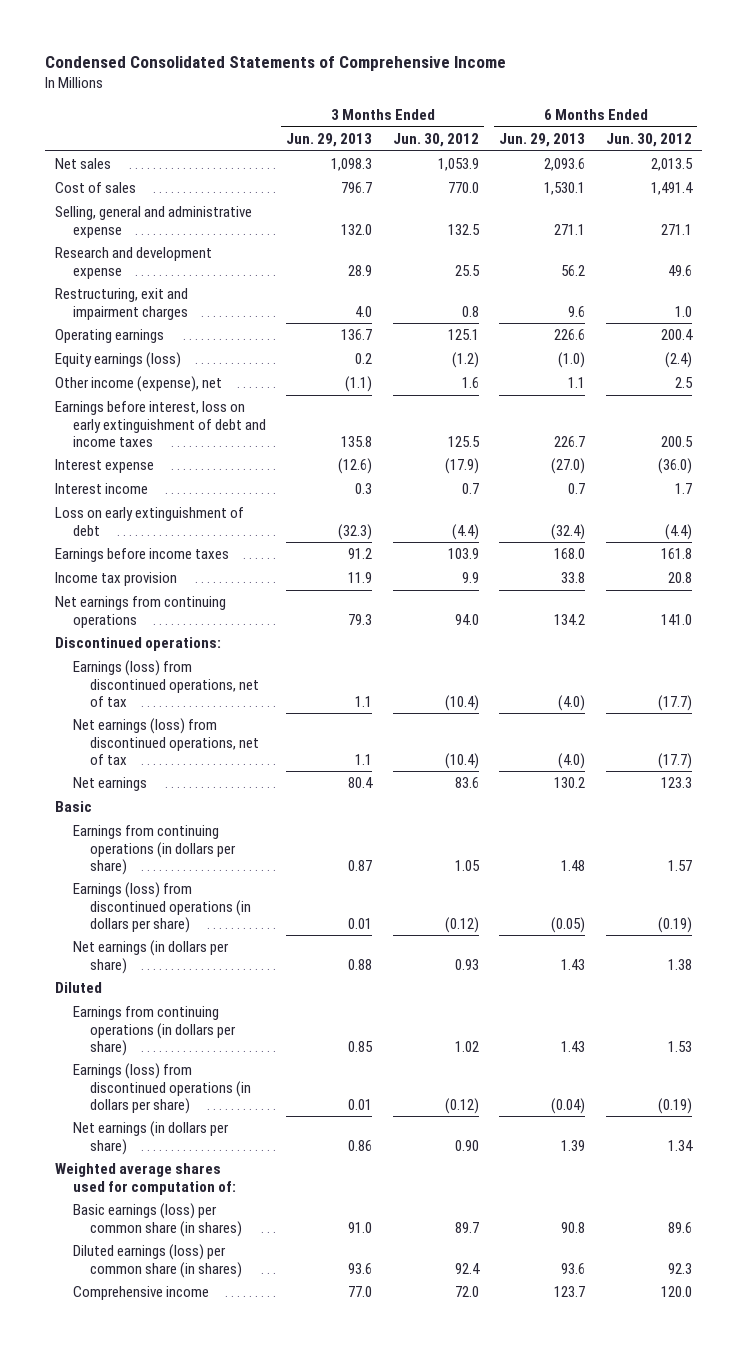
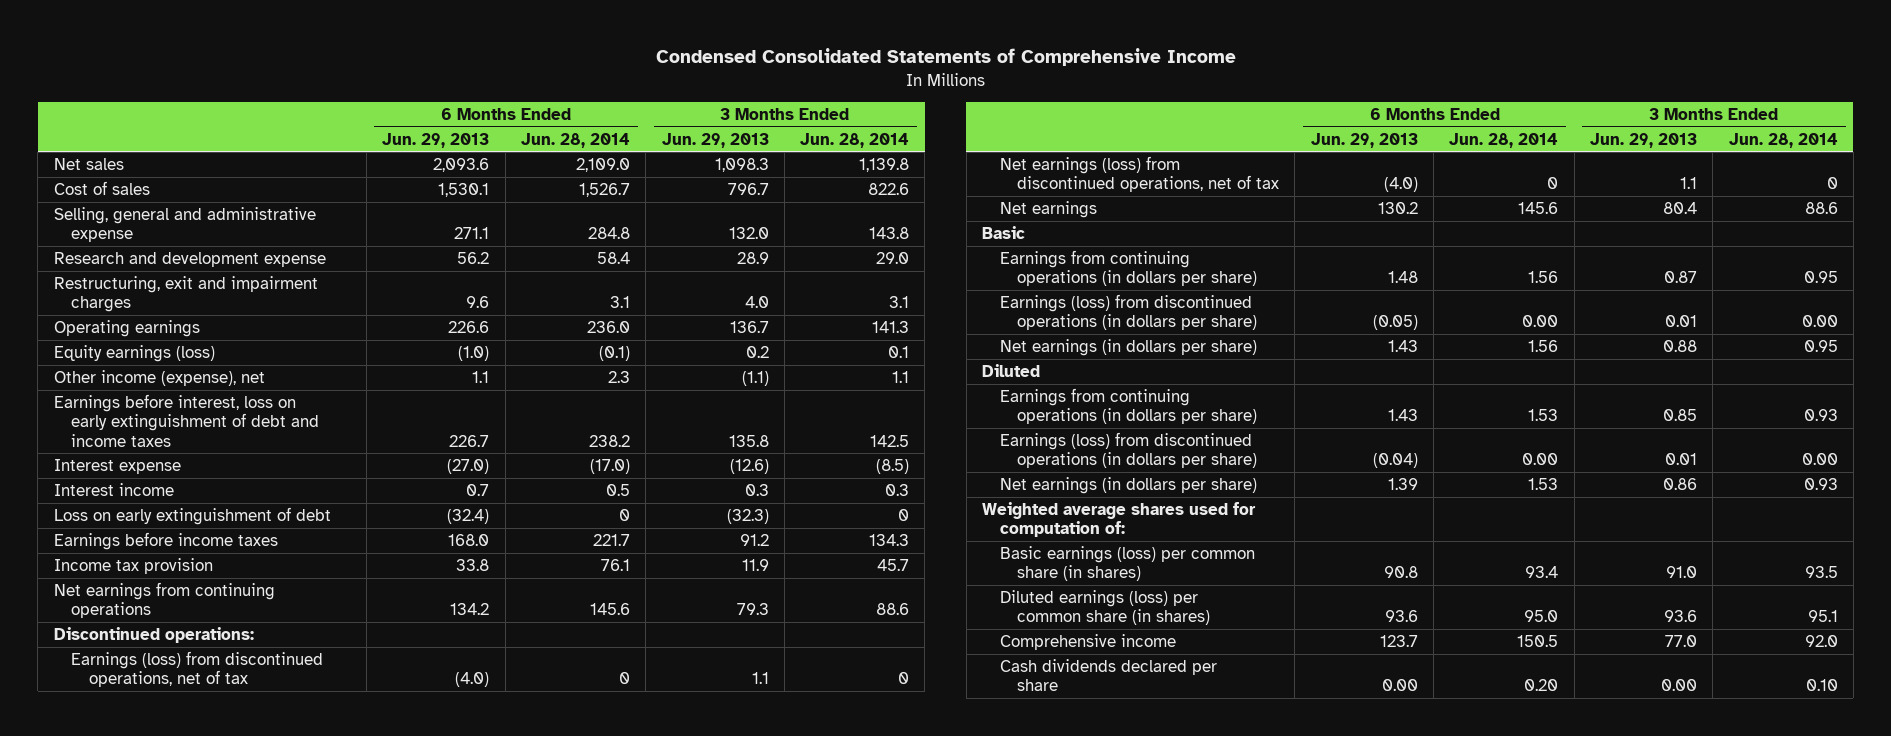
[392,133,479,148] Jun. 30, 2012 -> none
[606,133,693,148] Jun. 30, 2012 -> none
none -> [520,132,630,148] Jun. 28, 2014
none -> [800,132,910,148] Jun. 28, 2014
none -> [999,658,1217,692] Cash dividends declared per share

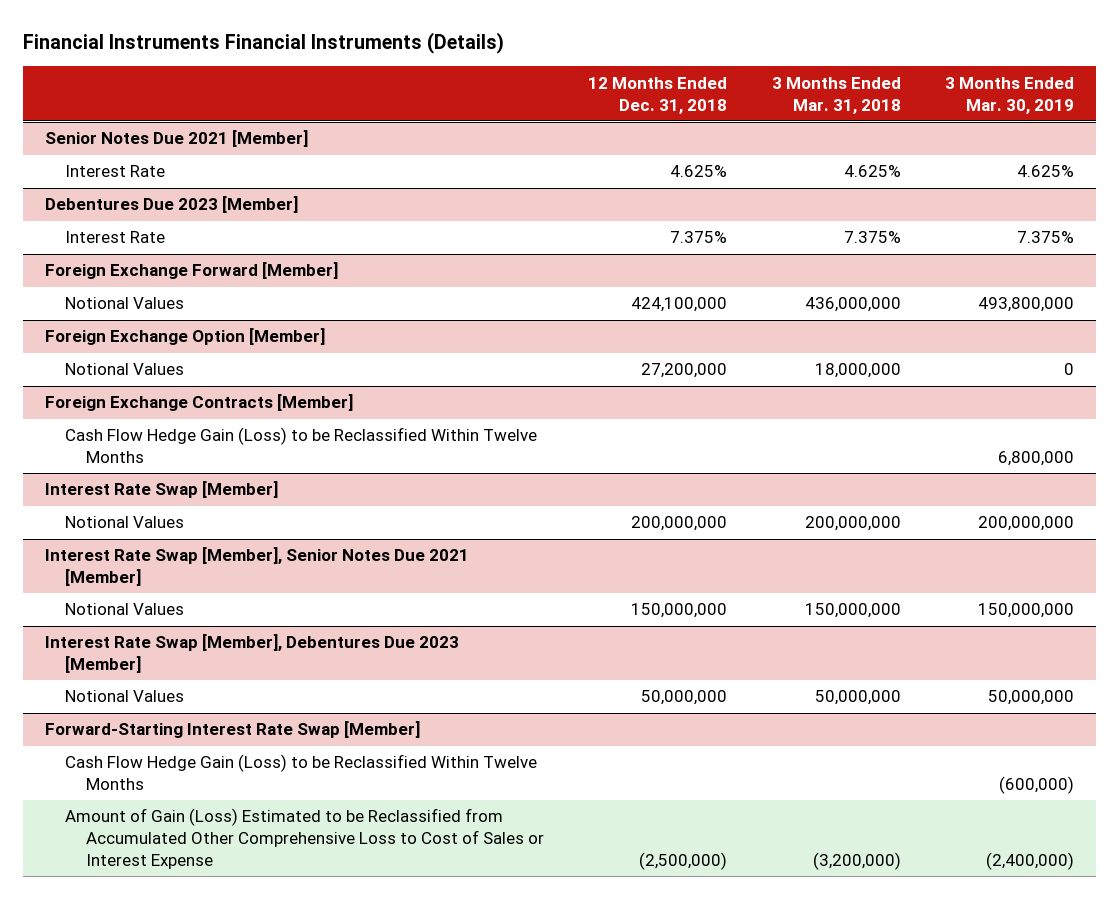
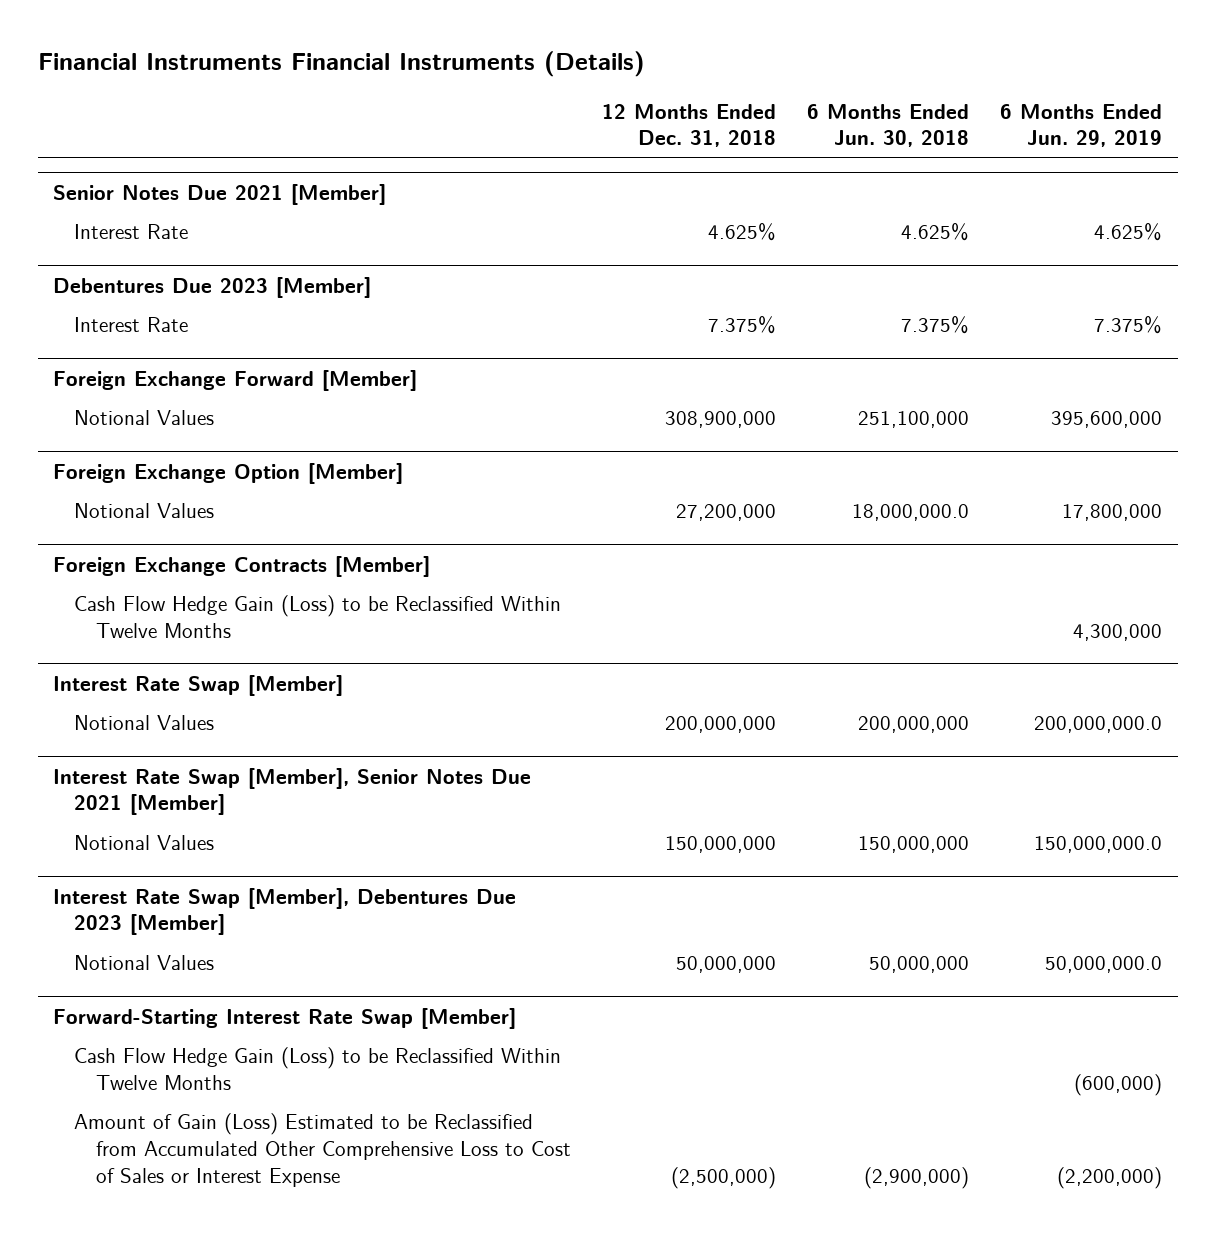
[771,76,901,114] 3 Months Ended Mar. 31, 2018 -> none
[944,76,1074,114] 3 Months Ended Mar. 30, 2019 -> none
none -> [807,103,970,148] 6 Months Ended Jun. 30, 2018
none -> [1000,103,1163,148] 6 Months Ended Jun. 29, 2019
[631,297,728,313] 424,100,000 -> [664,411,776,429] 308,900,000

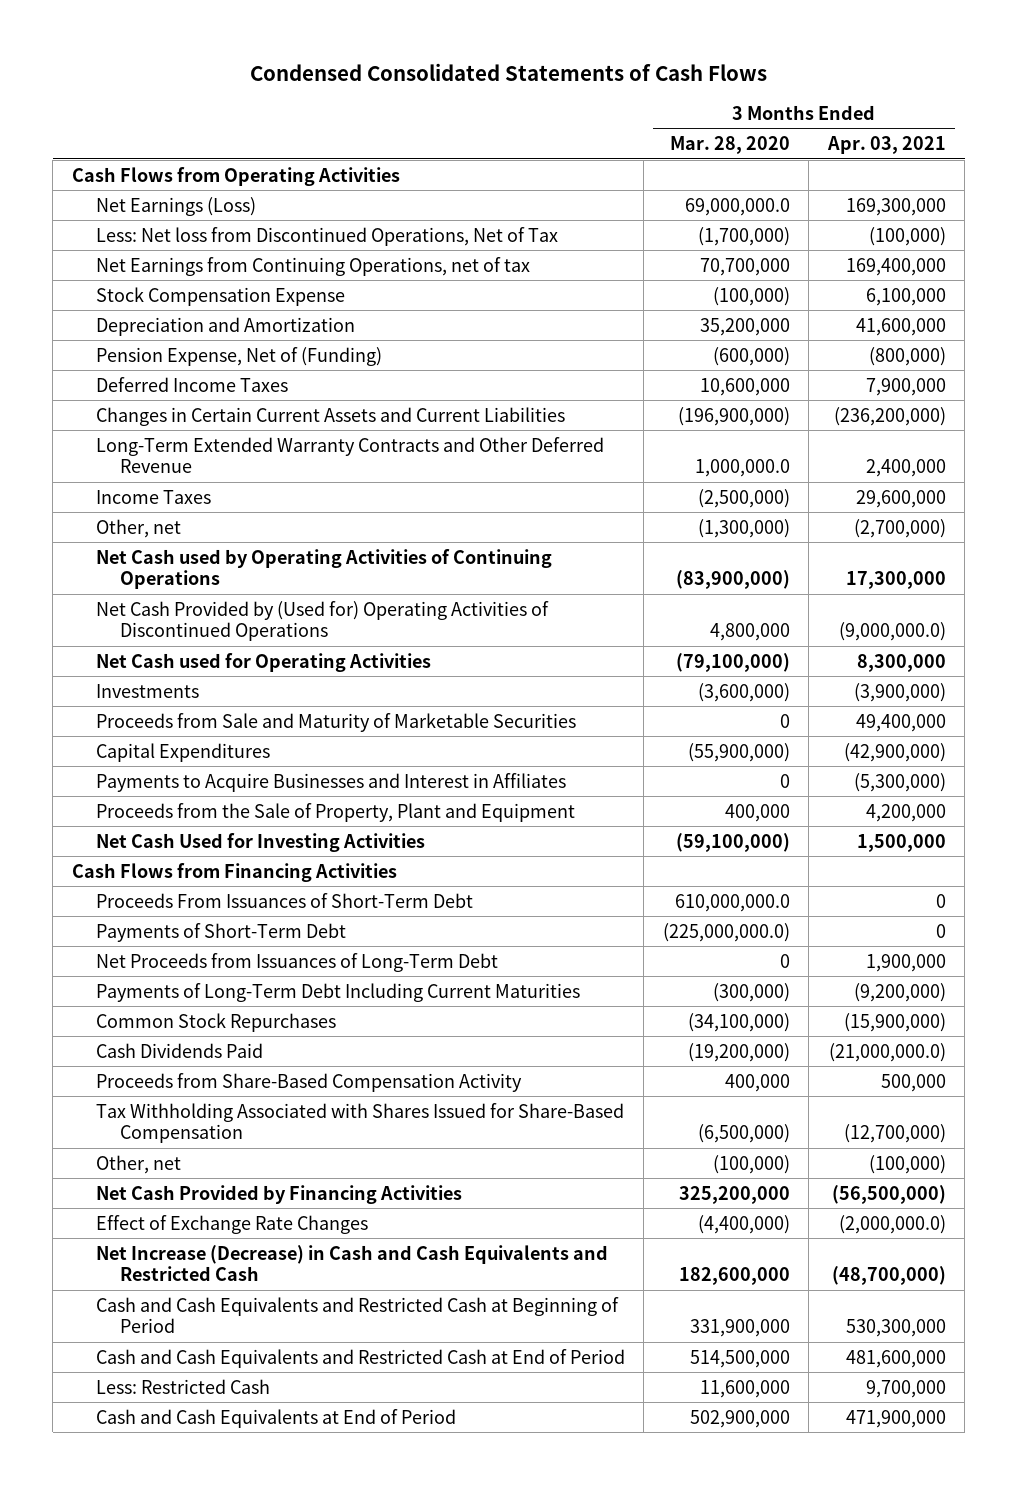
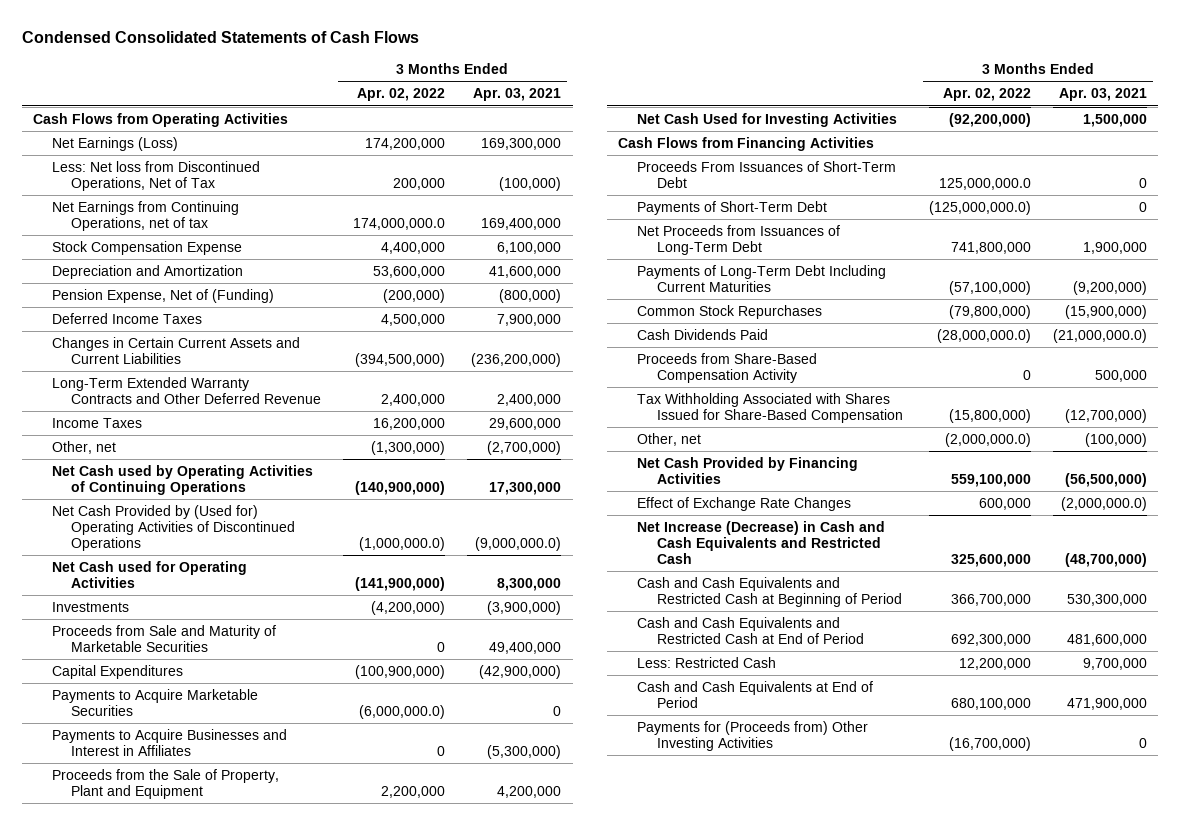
[669,136,790,155] Mar. 28, 2020 -> none
none -> [357,88,446,102] Apr. 02, 2022
none -> [51,688,258,717] Payments to Acquire Marketable Securities
none -> [637,720,869,752] Payments for (Proceeds from) Other Investing Activities

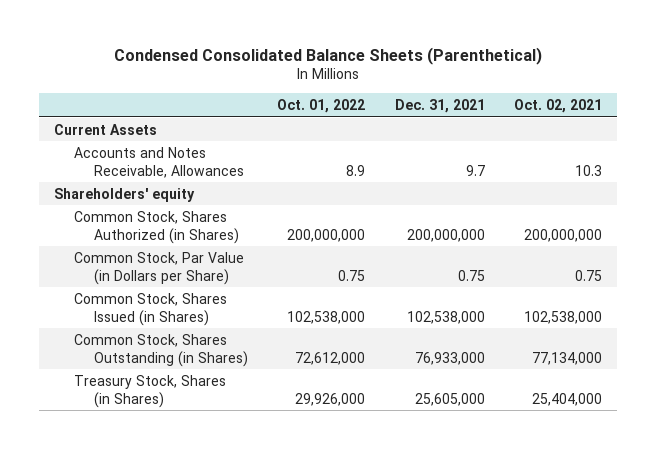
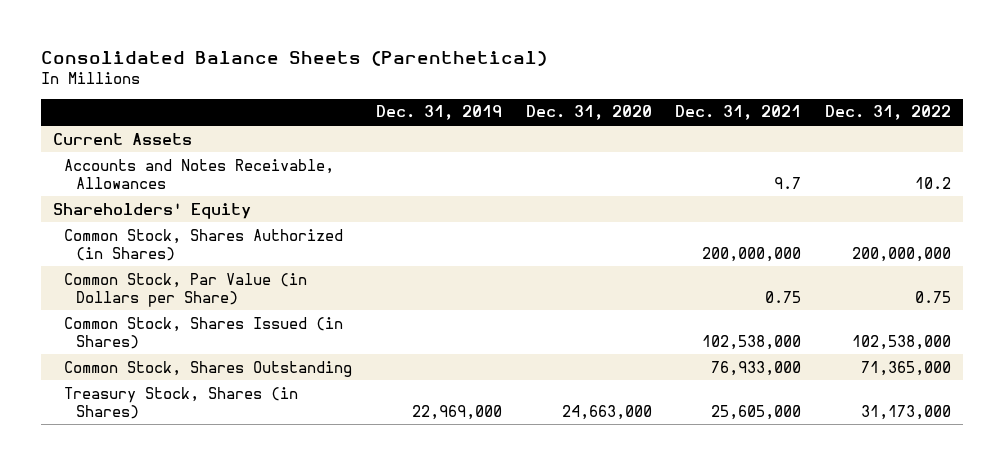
[113,46,542,65] Condensed Consolidated Balance Sheets (Parenthetical) -> [40,50,547,66] Consolidated Balance Sheets (Parenthetical)
[277,98,366,113] Oct. 01, 2022 -> none
[514,98,603,113] Oct. 02, 2021 -> none
none -> [375,105,502,121] Dec. 31, 2019
none -> [525,105,652,121] Dec. 31, 2020
none -> [825,105,952,121] Dec. 31, 2022
[53,187,195,202] Shareholders' equity -> [52,202,251,219] Shareholders' Equity
[73,333,249,367] Common Stock, Shares Outstanding (in Shares) -> [64,360,353,377] Common Stock, Shares Outstanding

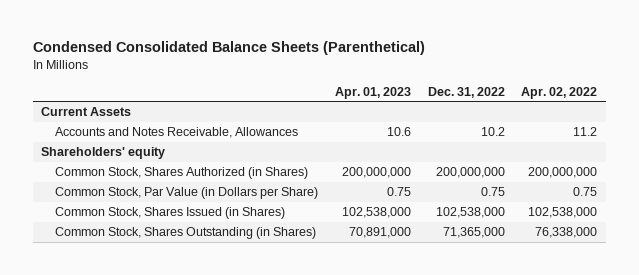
[40,50,547,66] Consolidated Balance Sheets (Parenthetical) -> [32,41,425,56] Condensed Consolidated Balance Sheets (Parenthetical)
[375,105,502,121] Dec. 31, 2019 -> none
[525,105,652,121] Dec. 31, 2020 -> none
[675,105,802,121] Dec. 31, 2021 -> none
none -> [334,86,411,99] Apr. 01, 2023
none -> [521,86,598,99] Apr. 02, 2022
[52,202,251,219] Shareholders' Equity -> [41,147,166,160] Shareholders' equity
[64,386,299,419] Treasury Stock, Shares (in Shares) -> none
[64,360,353,377] Common Stock, Shares Outstanding -> [54,227,316,240] Common Stock, Shares Outstanding (in Shares)

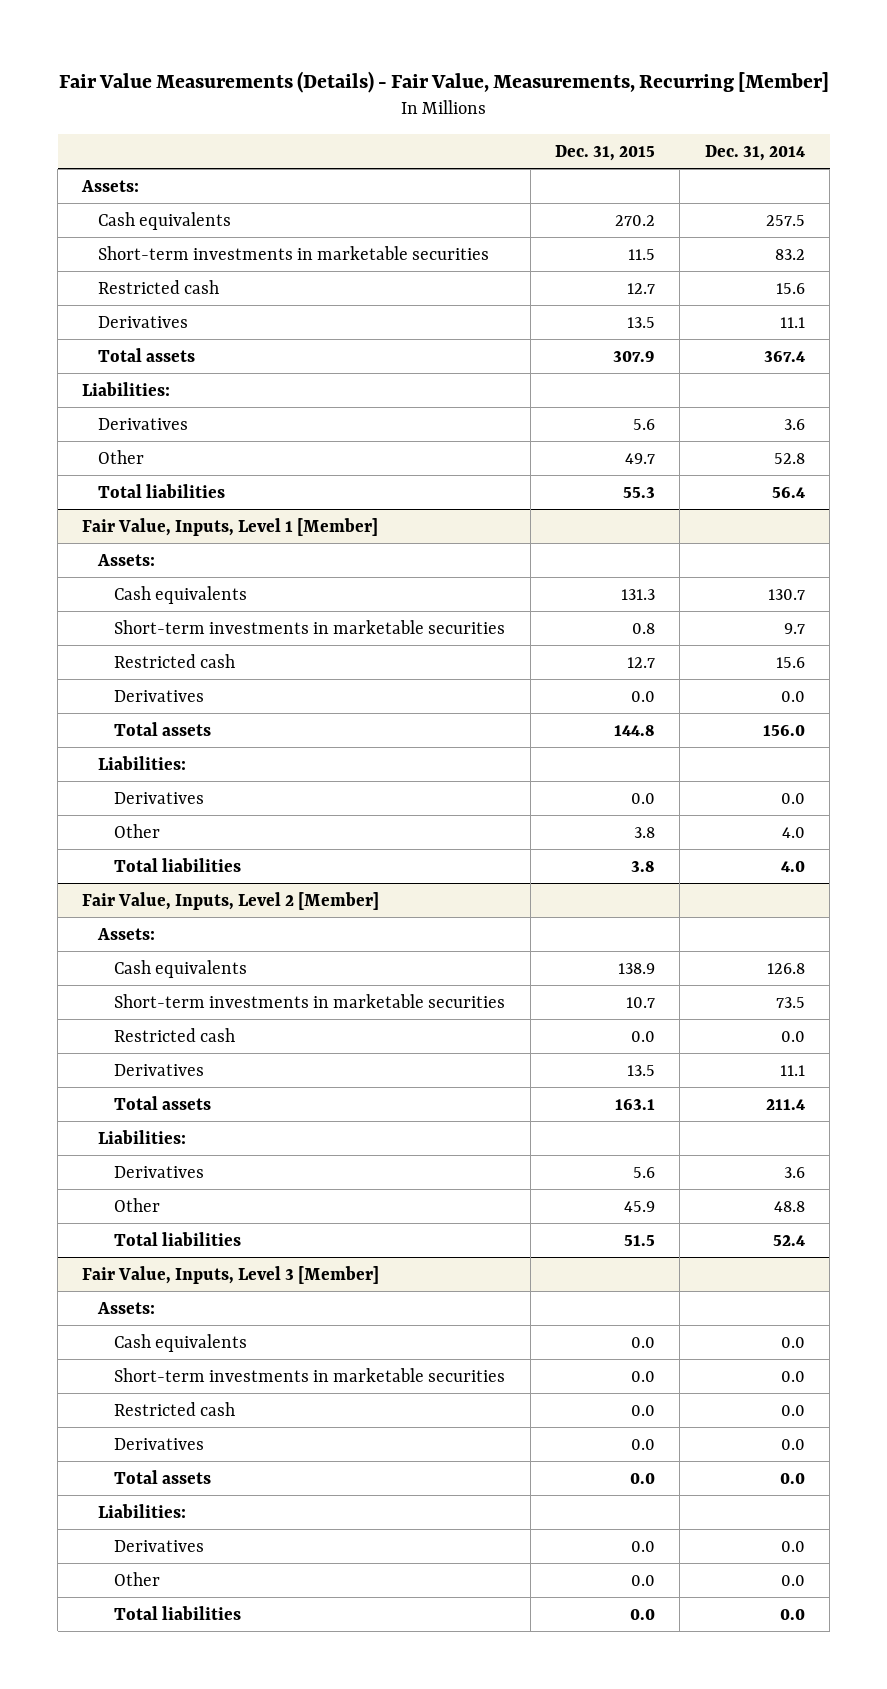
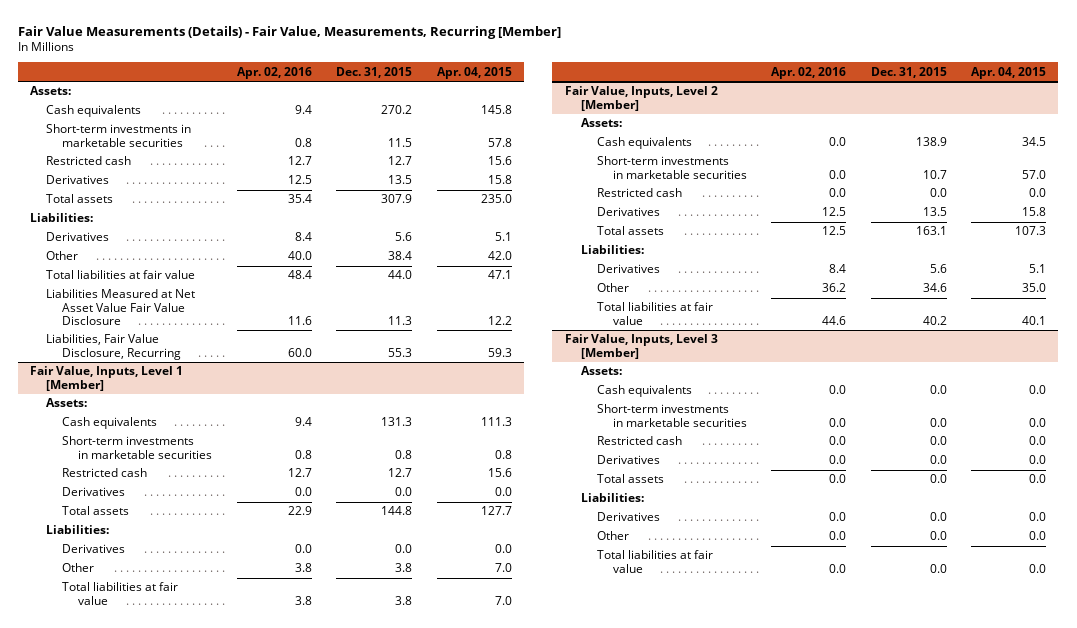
[704,144,805,161] Dec. 31, 2014 -> none
none -> [236,66,312,79] Apr. 02, 2016
none -> [437,66,513,79] Apr. 04, 2015
[625,452,656,464] 49.7 -> [388,251,413,261] 38.4
[98,483,226,498] Total liabilities -> [46,270,196,280] Total liabilities at fair value
[623,486,656,498] 55.3 -> [388,270,413,280] 44.0
none -> [46,289,196,325] Liabilities Measured at Net Asset Value Fair Value Disclosure
none -> [46,334,182,360] Liabilities, Fair Value Disclosure, Recurring
[114,857,242,872] Total liabilities -> [62,582,179,605] Total liabilities at fair value
[624,1200,656,1212] 45.9 -> [922,283,947,293] 34.6
[114,1231,242,1246] Total liabilities -> [596,302,713,325] Total liabilities at fair value
[624,1234,656,1246] 51.5 -> [922,315,947,325] 40.2
[114,1605,242,1620] Total liabilities -> [596,550,713,573] Total liabilities at fair value

